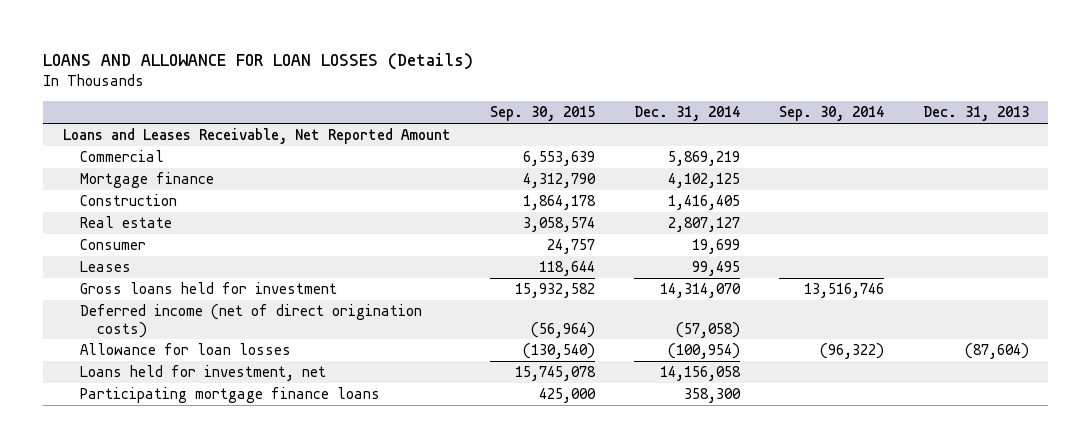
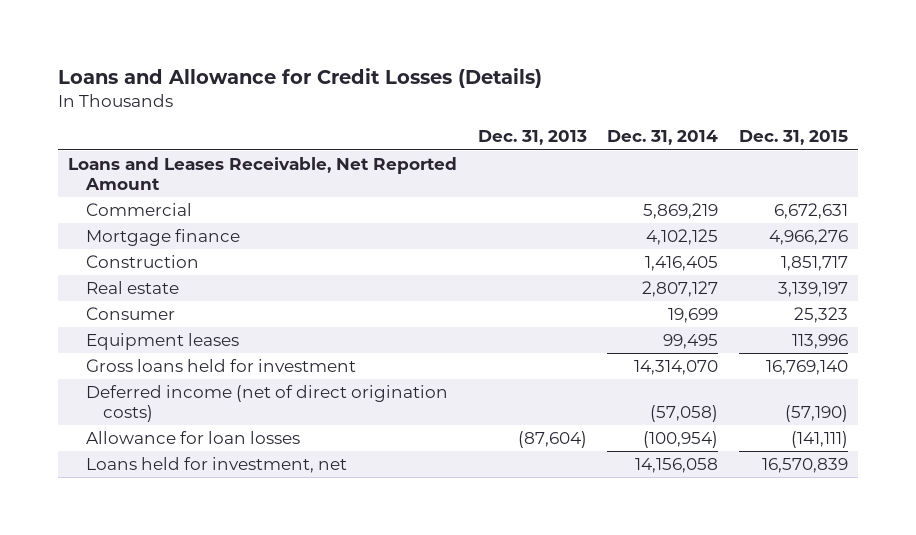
[43,53,474,71] LOANS AND ALLOWANCE FOR LOAN LOSSES (Details) -> [57,67,542,88] Loans and Allowance for Credit Losses (Details)
[489,106,595,122] Sep. 30, 2015 -> none
[778,106,884,122] Sep. 30, 2014 -> none
none -> [738,130,848,146] Dec. 31, 2015
[79,261,131,273] Leases -> [85,332,239,350] Equipment leases
[79,387,380,404] Participating mortgage finance loans -> none

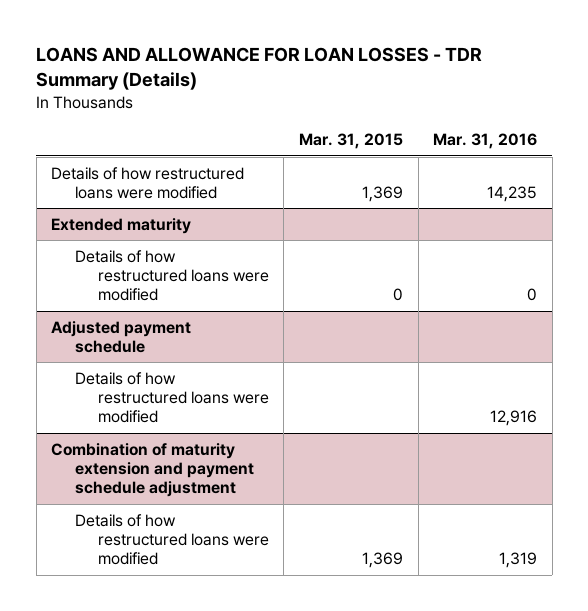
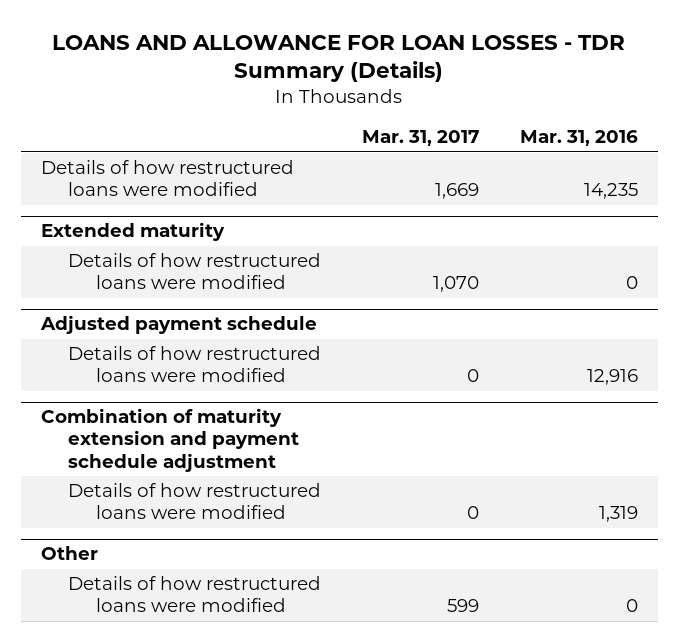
[298,133,403,150] Mar. 31, 2015 -> none
none -> [362,130,480,147] Mar. 31, 2017
none -> [41,546,99,561] Other
none -> [68,576,322,613] Details of how restructured loans were modified

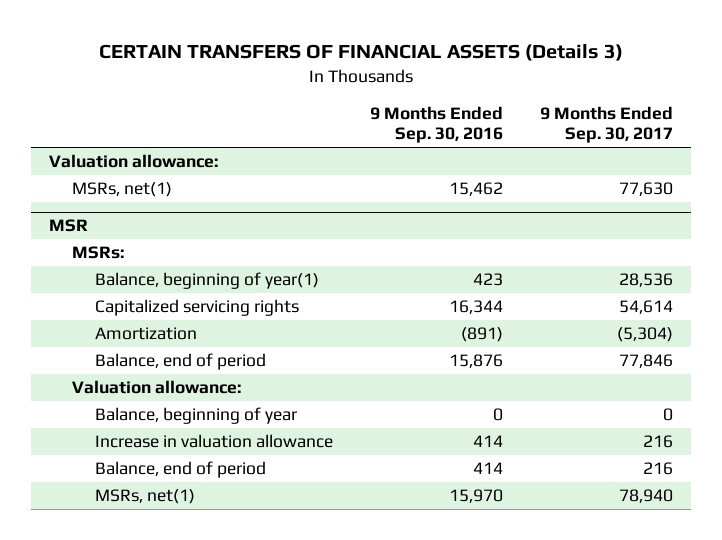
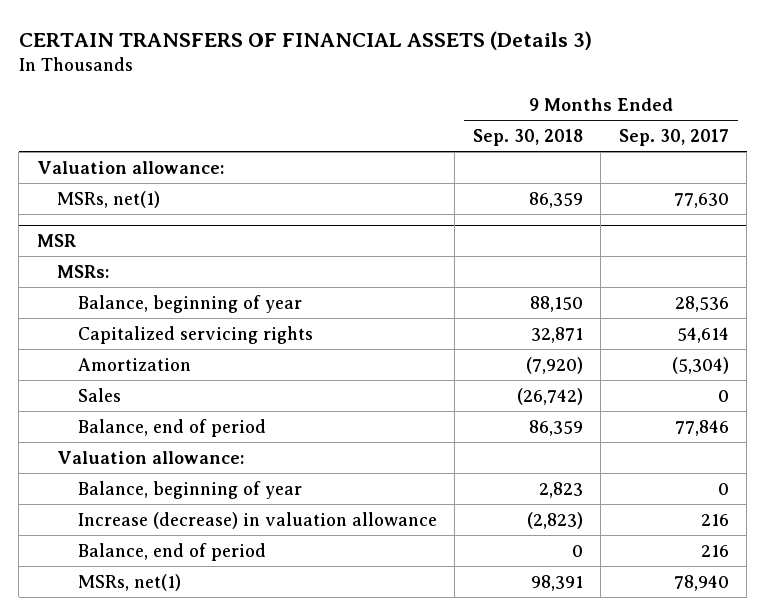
[369,105,503,144] 9 Months Ended Sep. 30, 2016 -> none
none -> [472,129,583,147] Sep. 30, 2018
[94,272,319,290] Balance, beginning of year(1) -> [77,294,302,313] Balance, beginning of year
none -> [77,387,121,402] Sales
[94,434,333,449] Increase in valuation allowance -> [77,511,437,529] Increase (decrease) in valuation allowance

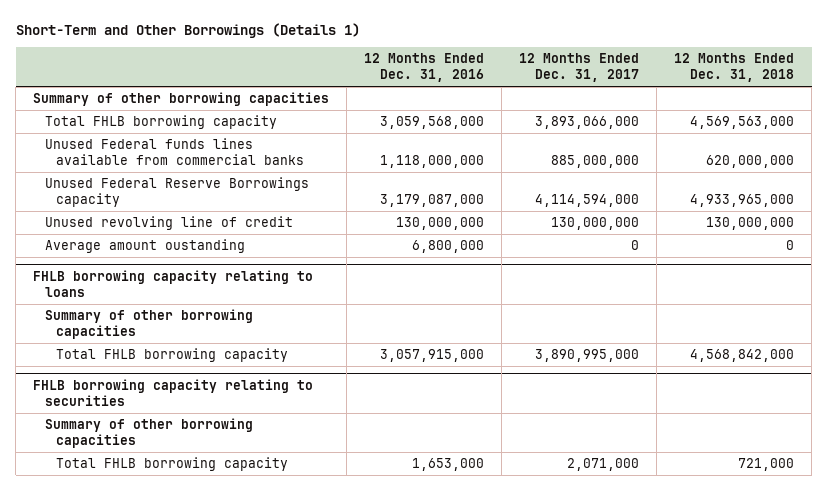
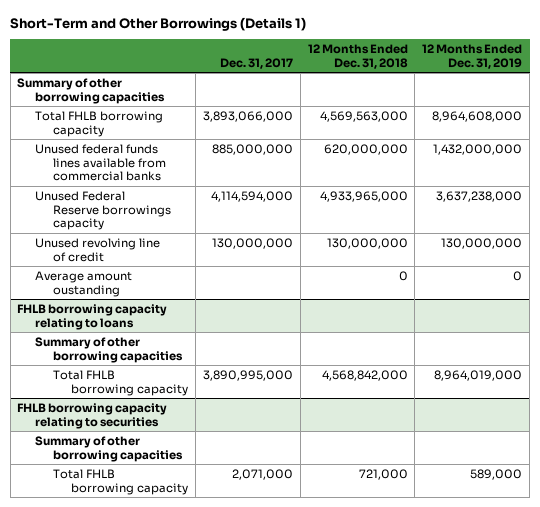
[364,53,485,83] 12 Months Ended Dec. 31, 2016 -> none
[519,53,640,83] 12 Months Ended Dec. 31, 2017 -> none
none -> [219,57,293,69] Dec. 31, 2017
none -> [422,44,523,69] 12 Months Ended Dec. 31, 2019
[44,137,305,165] Unused Federal funds lines available from commercial banks -> [35,143,167,182] Unused federal funds lines available from commercial banks
[44,176,309,207] Unused Federal Reserve Borrowings capacity -> [35,190,172,231] Unused Federal Reserve borrowings capacity

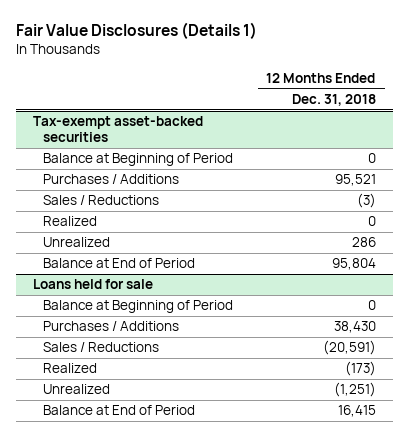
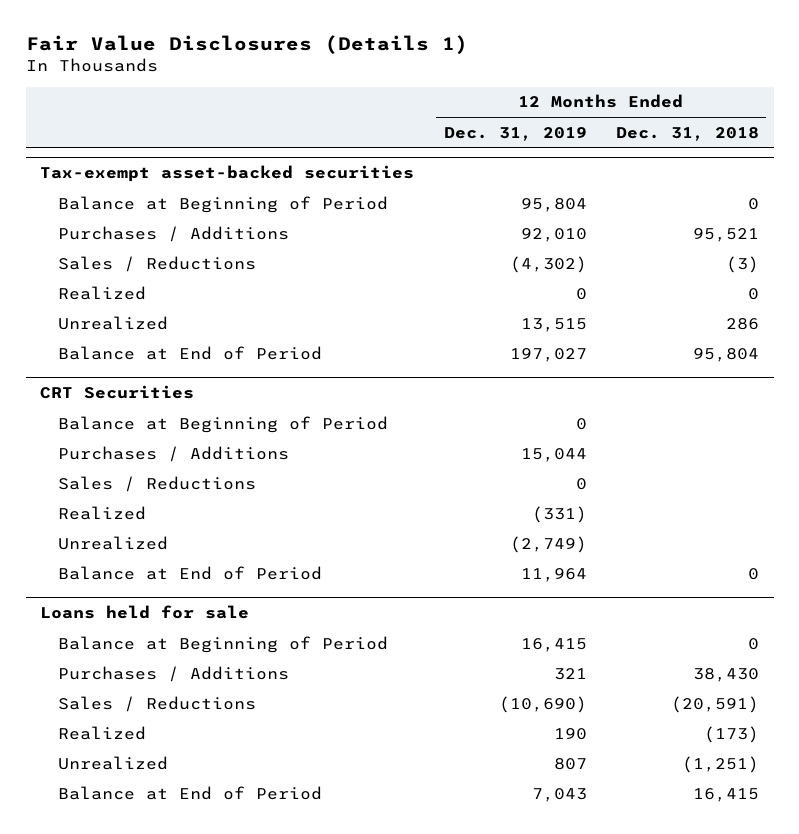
none -> [443,126,587,141] Dec. 31, 2019
none -> [40,385,195,400] CRT Securities
none -> [57,415,388,433] Balance at Beginning of Period
none -> [57,445,289,462] Purchases / Additions
none -> [57,475,256,492] Sales / Reductions
none -> [57,505,146,520] Realized
none -> [57,535,168,550] Unrealized
none -> [57,565,322,580] Balance at End of Period

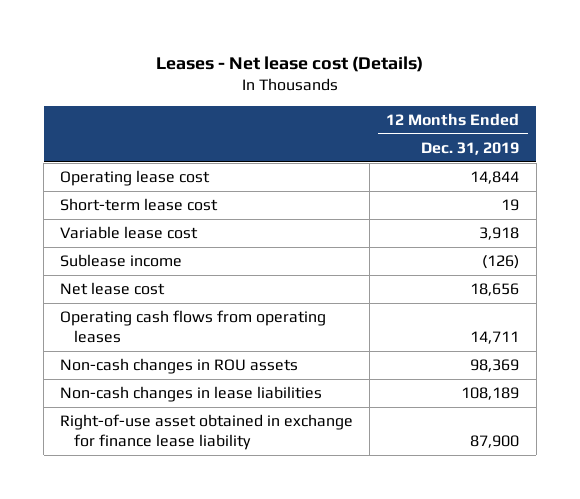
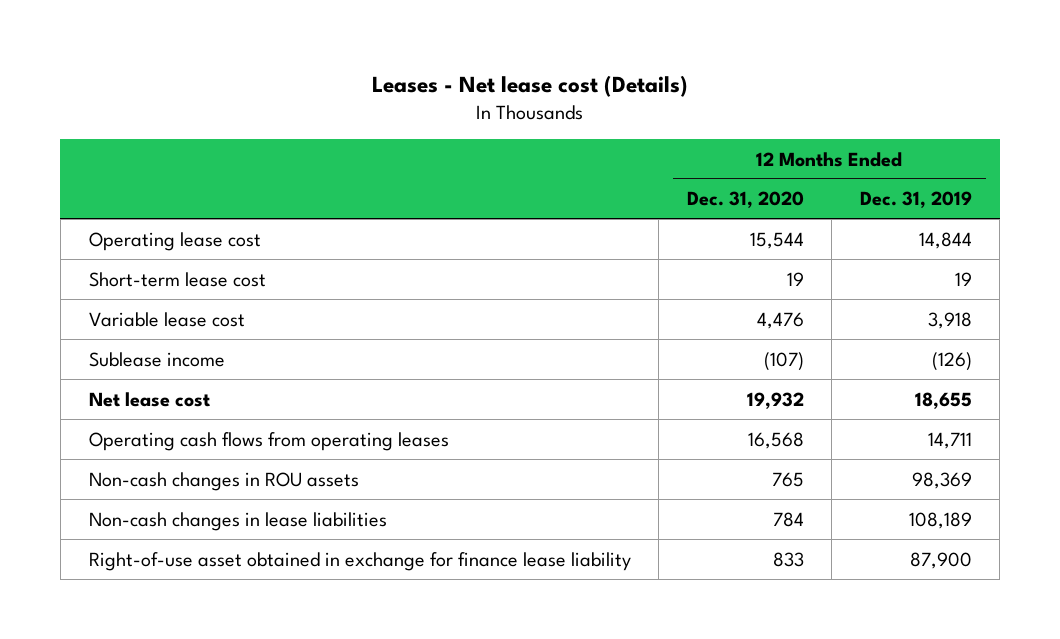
none -> [686,191,804,209] Dec. 31, 2020
[470,283,520,297] 18,656 -> [914,391,972,409] 18,655

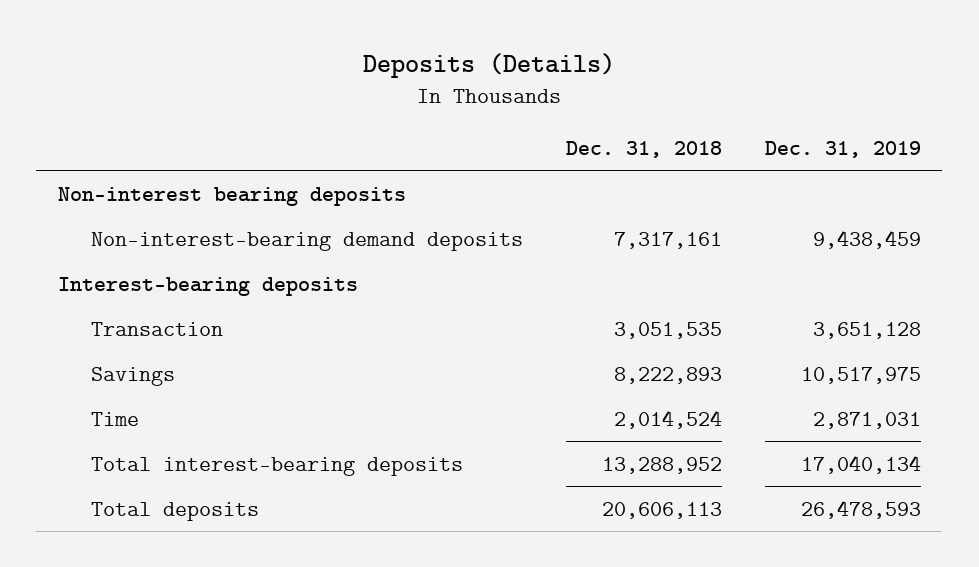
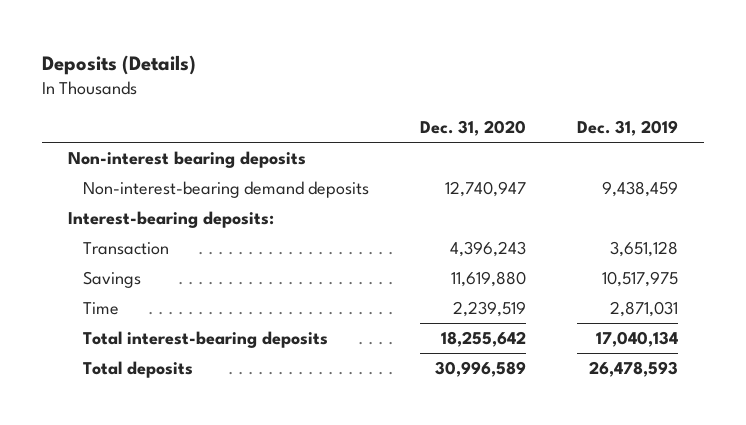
[565,140,722,158] Dec. 31, 2018 -> none
none -> [419,120,526,137] Dec. 31, 2020
[57,276,358,296] Interest-bearing deposits -> [67,211,274,229] Interest-bearing deposits:

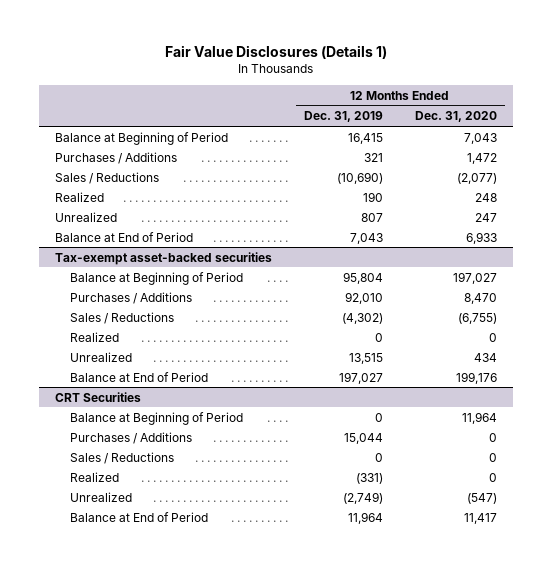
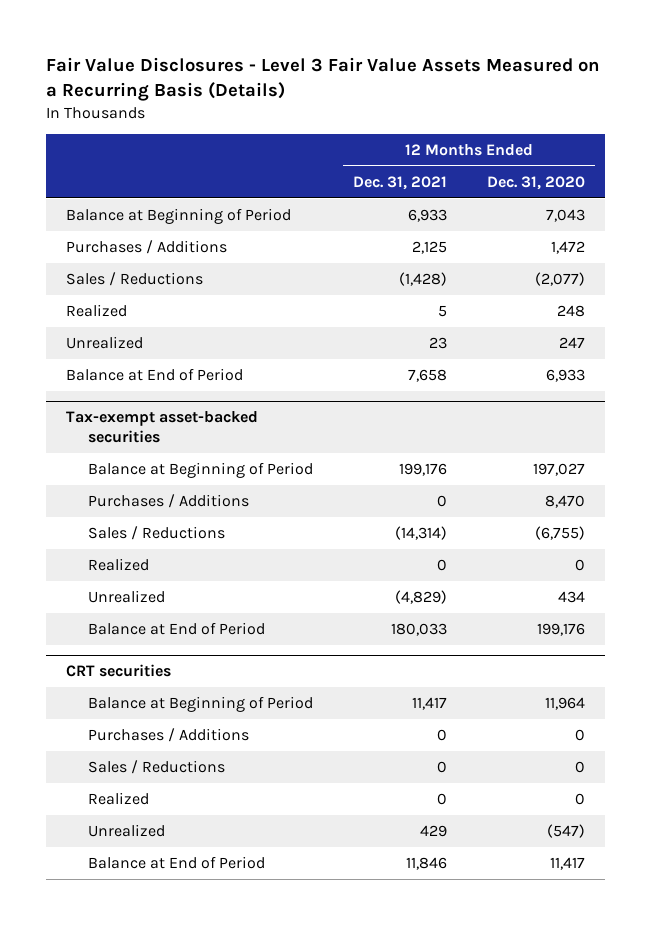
[164,45,387,60] Fair Value Disclosures (Details 1) -> [46,57,601,102] Fair Value Disclosures - Level 3 Fair Value Assets Measured on a Recurring Basis (Details)
[303,111,383,123] Dec. 31, 2019 -> none
none -> [353,175,448,190] Dec. 31, 2021
[54,391,141,402] CRT Securities -> [66,663,172,677] CRT securities

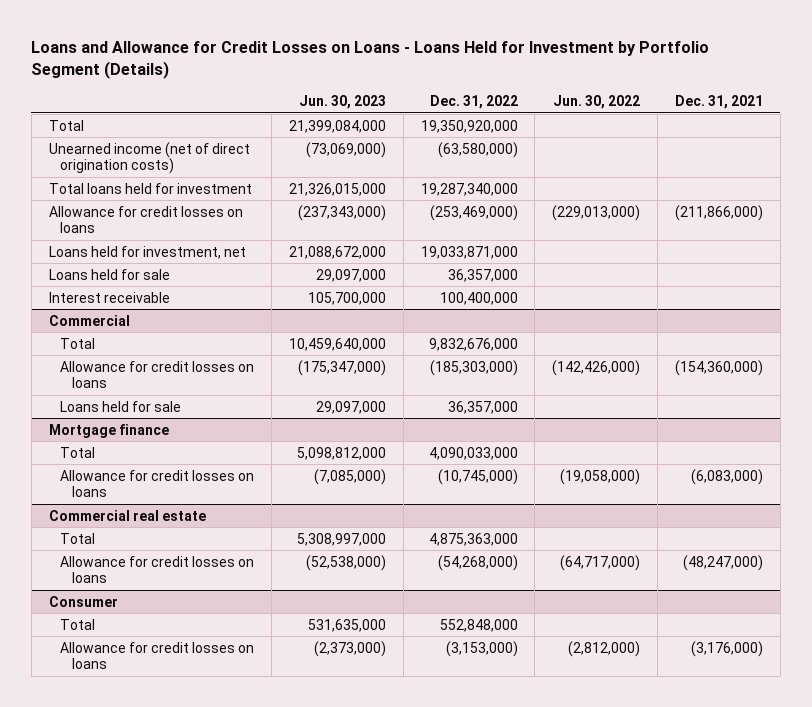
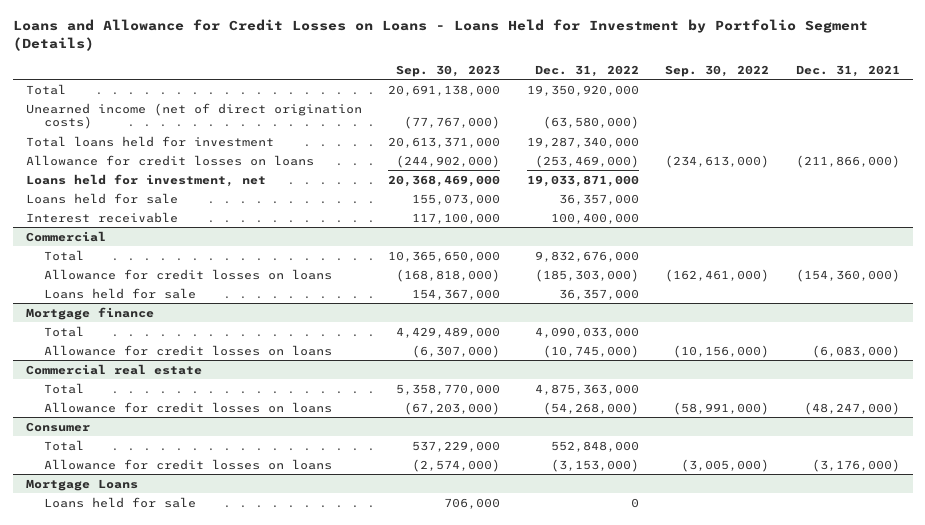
[299,94,387,109] Jun. 30, 2023 -> none
[553,94,641,109] Jun. 30, 2022 -> none
none -> [396,64,501,77] Sep. 30, 2023
none -> [665,64,770,77] Sep. 30, 2022
none -> [25,478,138,491] Mortgage Loans
none -> [43,496,196,508] Loans held for sale

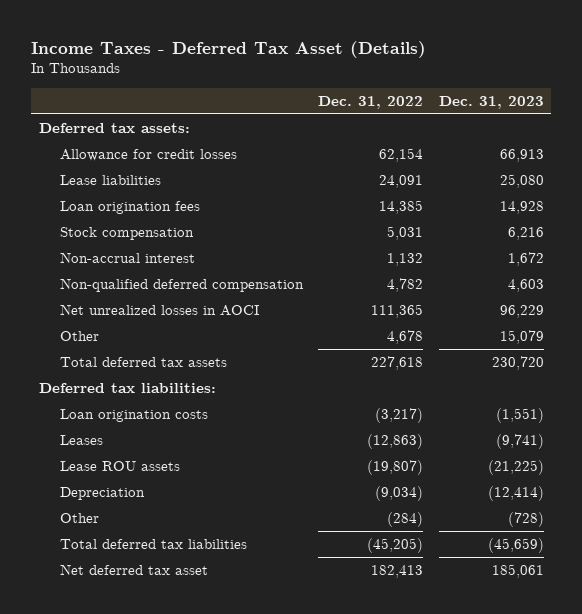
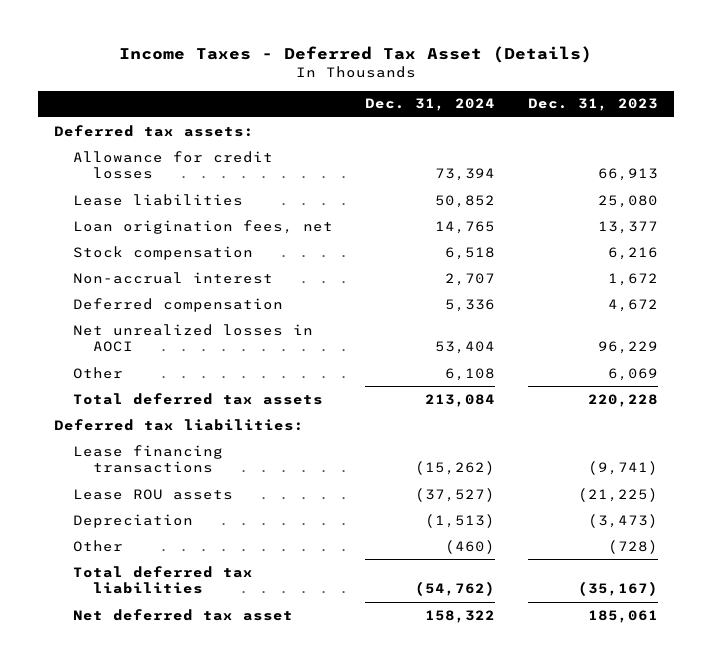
[318,95,424,109] Dec. 31, 2022 -> none
none -> [365,98,496,112] Dec. 31, 2024
[59,200,200,214] Loan origination fees -> [73,219,334,234] Loan origination fees, net
[499,200,544,214] 14,928 -> [597,220,658,234] 13,377
[59,277,304,292] Non-qualified deferred compensation -> [73,297,284,312] Deferred compensation
[507,278,544,292] 4,603 -> [607,298,658,312] 4,672
[499,329,544,344] 15,079 -> [607,367,658,381] 6,069
[491,355,544,370] 230,720 -> [587,393,658,407] 220,228
[59,408,208,422] Loan origination costs -> none
[59,434,103,445] Leases -> [73,444,224,474] Lease financing transactions
[487,485,544,501] (12,414) -> [587,513,658,528] (3,473)
[487,537,544,553] (45,659) -> [577,581,658,597] (35,167)

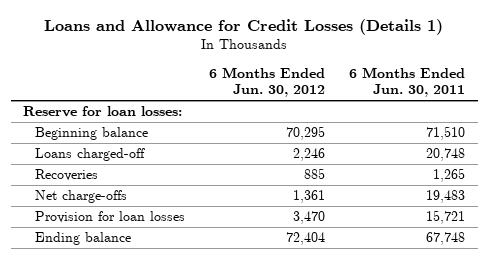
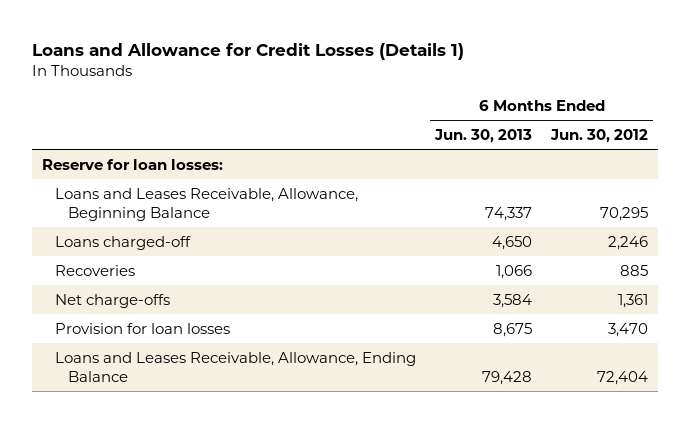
[349,67,466,98] 6 Months Ended Jun. 30, 2011 -> none
none -> [434,128,533,143] Jun. 30, 2013
[34,127,148,141] Beginning balance -> [55,187,359,221] Loans and Leases Receivable, Allowance, Beginning Balance
[34,232,131,246] Ending balance -> [55,351,417,382] Loans and Leases Receivable, Allowance, Ending Balance

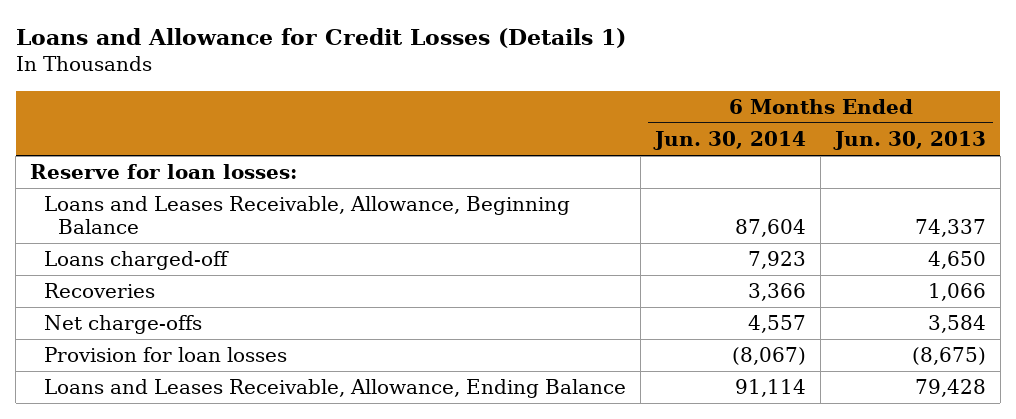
[550,128,649,143] Jun. 30, 2012 -> none
none -> [653,131,807,151] Jun. 30, 2014
[493,322,533,337] 8,675 -> [911,347,986,366] (8,675)

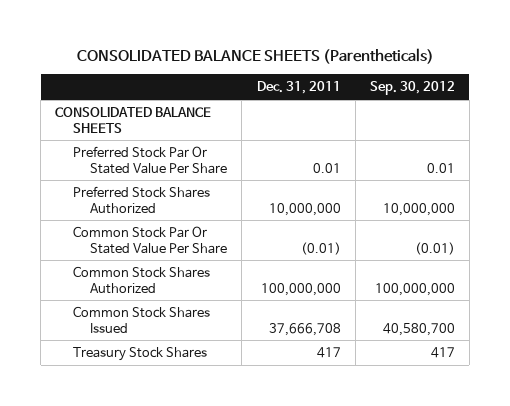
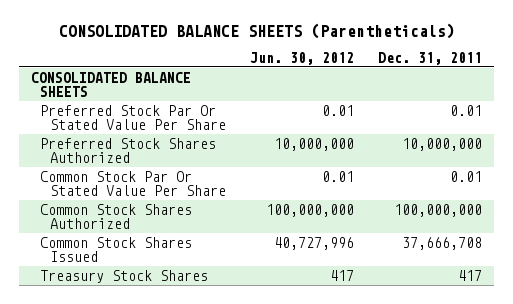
[369,81,455,96] Sep. 30, 2012 -> none
none -> [249,51,354,65] Jun. 30, 2012
[300,241,341,255] (0.01) -> [450,170,483,182] 0.01

